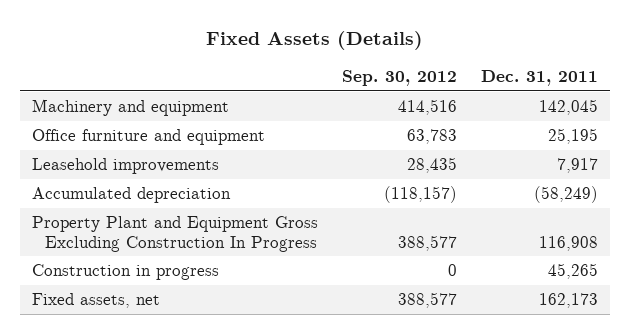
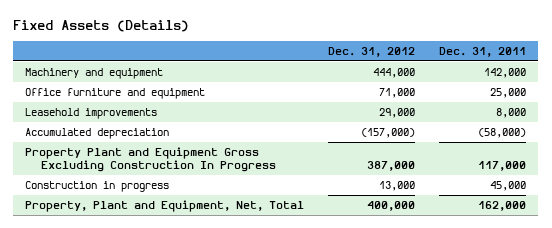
[341,70,457,87] Sep. 30, 2012 -> none
none -> [328,46,416,57] Dec. 31, 2012
[31,293,160,309] Fixed assets, net -> none
[538,99,598,116] 142,045 -> [484,68,527,79] 142,000
[547,128,598,145] 25,195 -> [490,88,527,99] 25,000
[556,158,598,174] 7,917 -> [496,108,527,119] 8,000
[533,186,598,204] (58,249) -> [478,128,527,139] (58,000)
[538,235,598,251] 116,908 -> [478,161,527,172] 117,000
[547,263,598,280] 45,265 -> [490,181,527,192] 45,000
none -> [25,200,305,213] Property, Plant and Equipment, Net, Total

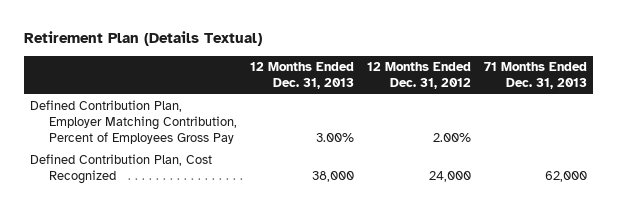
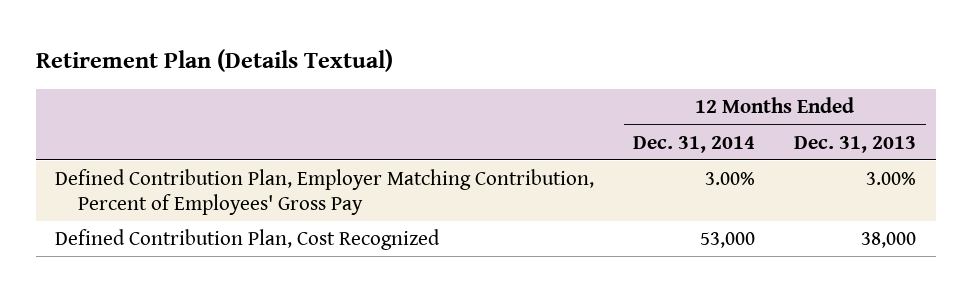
[366,62,471,90] 12 Months Ended Dec. 31, 2012 -> none
[483,62,587,90] 71 Months Ended Dec. 31, 2013 -> none
none -> [633,135,756,153] Dec. 31, 2014
[30,100,237,145] Defined Contribution Plan, Employer Matching Contribution, Percent of Employees Gross Pay -> [55,169,595,215] Defined Contribution Plan, Employer Matching Contribution, Percent of Employees' Gross Pay

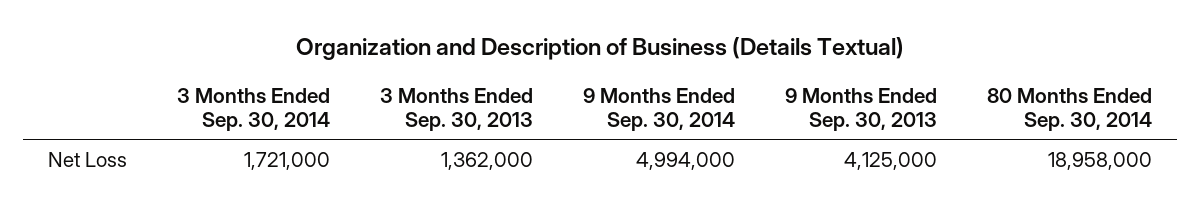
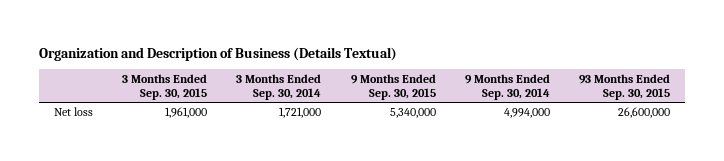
[379,87,533,131] 3 Months Ended Sep. 30, 2013 -> none
[784,87,937,131] 9 Months Ended Sep. 30, 2013 -> none
[986,87,1152,131] 80 Months Ended Sep. 30, 2014 -> none
none -> [122,73,208,100] 3 Months Ended Sep. 30, 2015
none -> [350,73,436,100] 9 Months Ended Sep. 30, 2015
none -> [579,73,671,100] 93 Months Ended Sep. 30, 2015
[47,152,127,168] Net Loss -> [53,107,93,117] Net loss

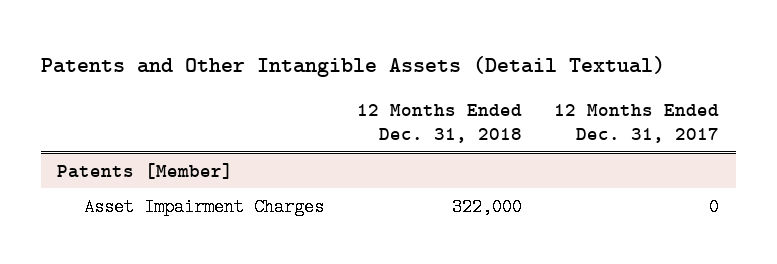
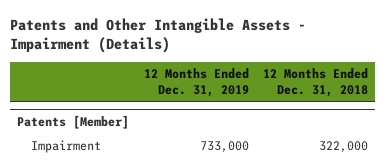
[40,56,665,78] Patents and Other Intangible Assets (Detail Textual) -> [10,17,307,54] Patents and Other Intangible Assets - Impairment (Details)
[554,104,720,144] 12 Months Ended Dec. 31, 2017 -> none
none -> [143,68,249,97] 12 Months Ended Dec. 31, 2019
[83,197,324,216] Asset Impairment Charges -> [30,140,101,154] Impairment

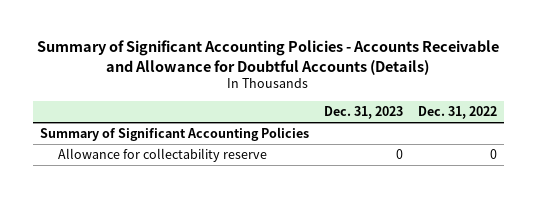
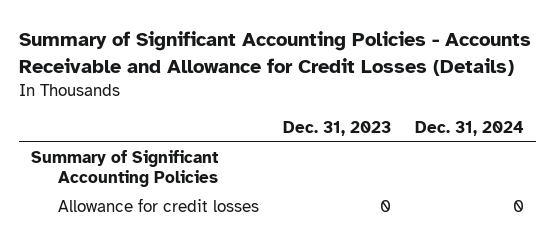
[37,40,500,75] Summary of Significant Accounting Policies - Accounts Receivable and Allowance for Doubtful Accounts (Details) -> [18,30,531,76] Summary of Significant Accounting Policies - Accounts Receivable and Allowance for Credit Losses (Details)
[417,105,497,119] Dec. 31, 2022 -> none
none -> [415,121,525,137] Dec. 31, 2024
[57,148,267,163] Allowance for collectability reserve -> [57,198,259,213] Allowance for credit losses

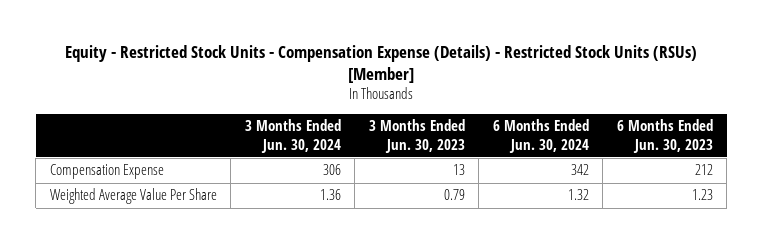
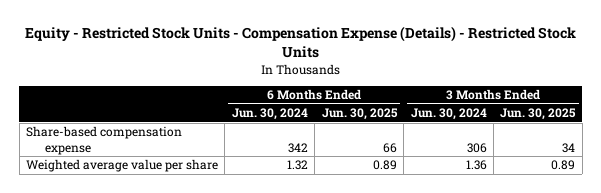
[65,44,698,84] Equity - Restricted Stock Units - Compensation Expense (Details) - Restricted Stock Units (RSUs) [Member] -> [24,26,576,59] Equity - Restricted Stock Units - Compensation Expense (Details) - Restricted Stock Units
[368,119,465,153] 3 Months Ended Jun. 30, 2023 -> none
[616,119,713,153] 6 Months Ended Jun. 30, 2023 -> none
none -> [321,108,398,121] Jun. 30, 2025
none -> [500,108,577,121] Jun. 30, 2025
[49,164,164,180] Compensation Expense -> [26,126,183,155] Share-based compensation expense
[49,188,217,205] Weighted Average Value Per Share -> [26,159,219,173] Weighted average value per share

